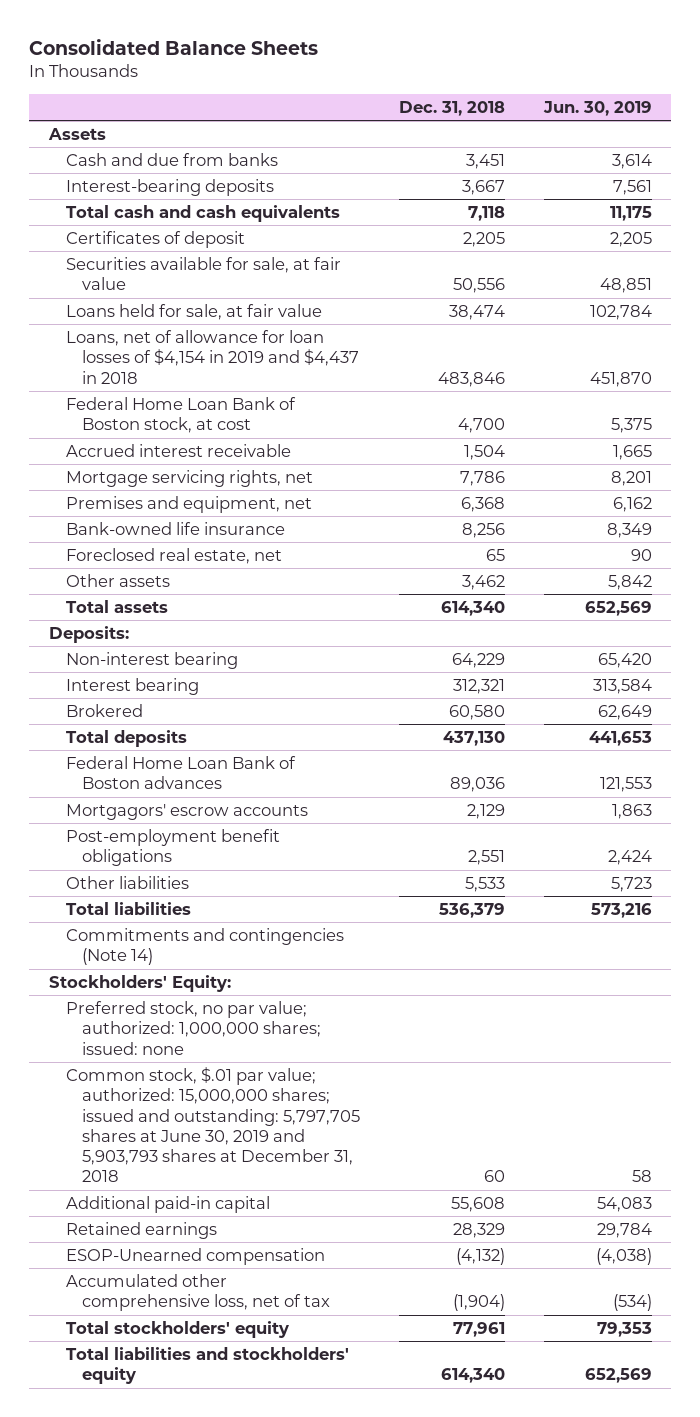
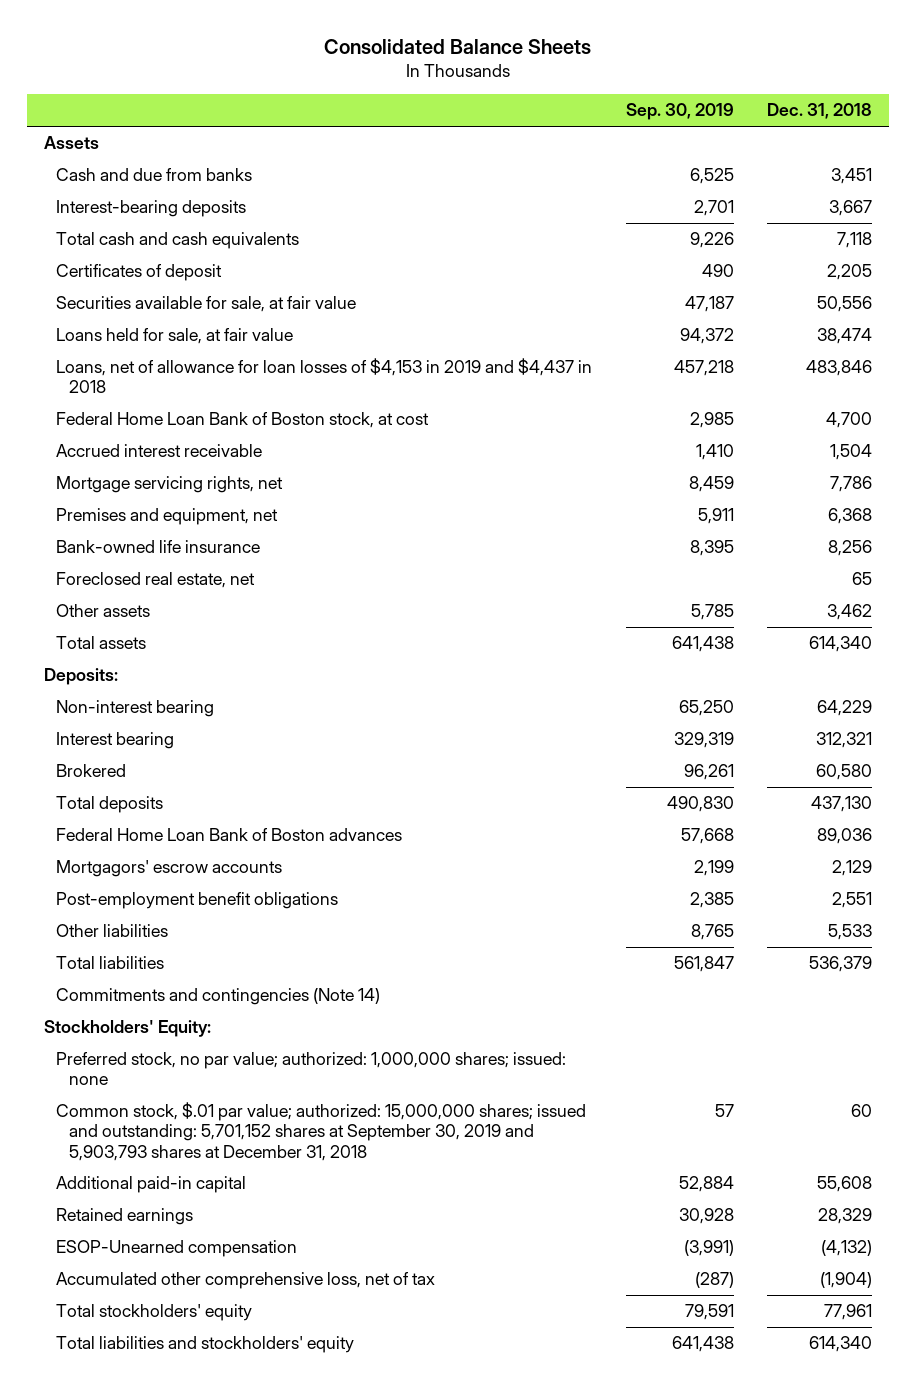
[542,101,652,117] Jun. 30, 2019 -> none
none -> [625,103,734,121] Sep. 30, 2019
[65,330,360,384] Loans, net of allowance for loan losses of $4,154 in 2019 and $4,437 in 2018 -> [56,358,593,394] Loans, net of allowance for loan losses of $4,153 in 2019 and $4,437 in 2018
[65,1067,361,1183] Common stock, $.01 par value; authorized: 15,000,000 shares; issued and outstanding: 5,797,705 shares at June 30, 2019 and 5,903,793 shares at December 31, 2018 -> [56,1102,587,1161] Common stock, $.01 par value; authorized: 15,000,000 shares; issued and outstanding: 5,701,152 shares at September 30, 2019 and 5,903,793 shares at December 31, 2018

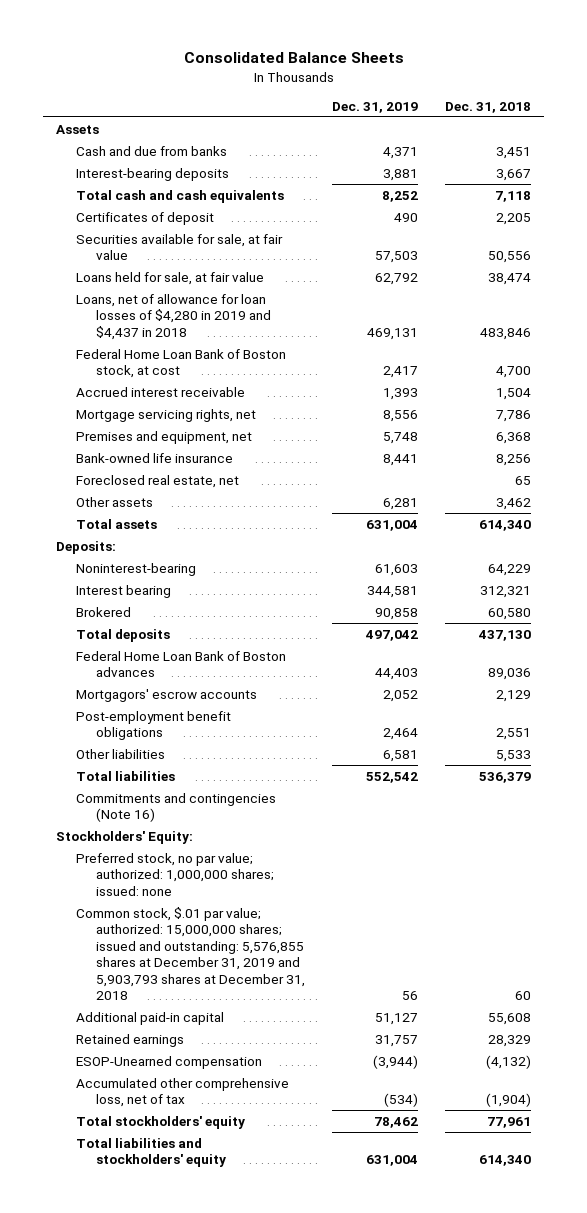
[625,103,734,121] Sep. 30, 2019 -> none
none -> [331,101,418,113] Dec. 31, 2019
[56,358,593,394] Loans, net of allowance for loan losses of $4,153 in 2019 and $4,437 in 2018 -> [76,293,271,340] Loans, net of allowance for loan losses of $4,280 in 2019 and $4,437 in 2018
[56,700,215,718] Non-interest bearing -> [76,562,197,576] Noninterest-bearing
[56,988,381,1006] Commitments and contingencies (Note 14) -> [76,792,277,823] Commitments and contingencies (Note 16)
[56,1102,587,1161] Common stock, $.01 par value; authorized: 15,000,000 shares; issued and outstanding: 5,701,152 shares at September 30, 2019 and 5,903,793 shares at December 31, 2018 -> [76,906,305,1001] Common stock, $.01 par value; authorized: 15,000,000 shares; issued and outstanding: 5,576,855 shares at December 31, 2019 and 5,903,793 shares at December 31, 2018

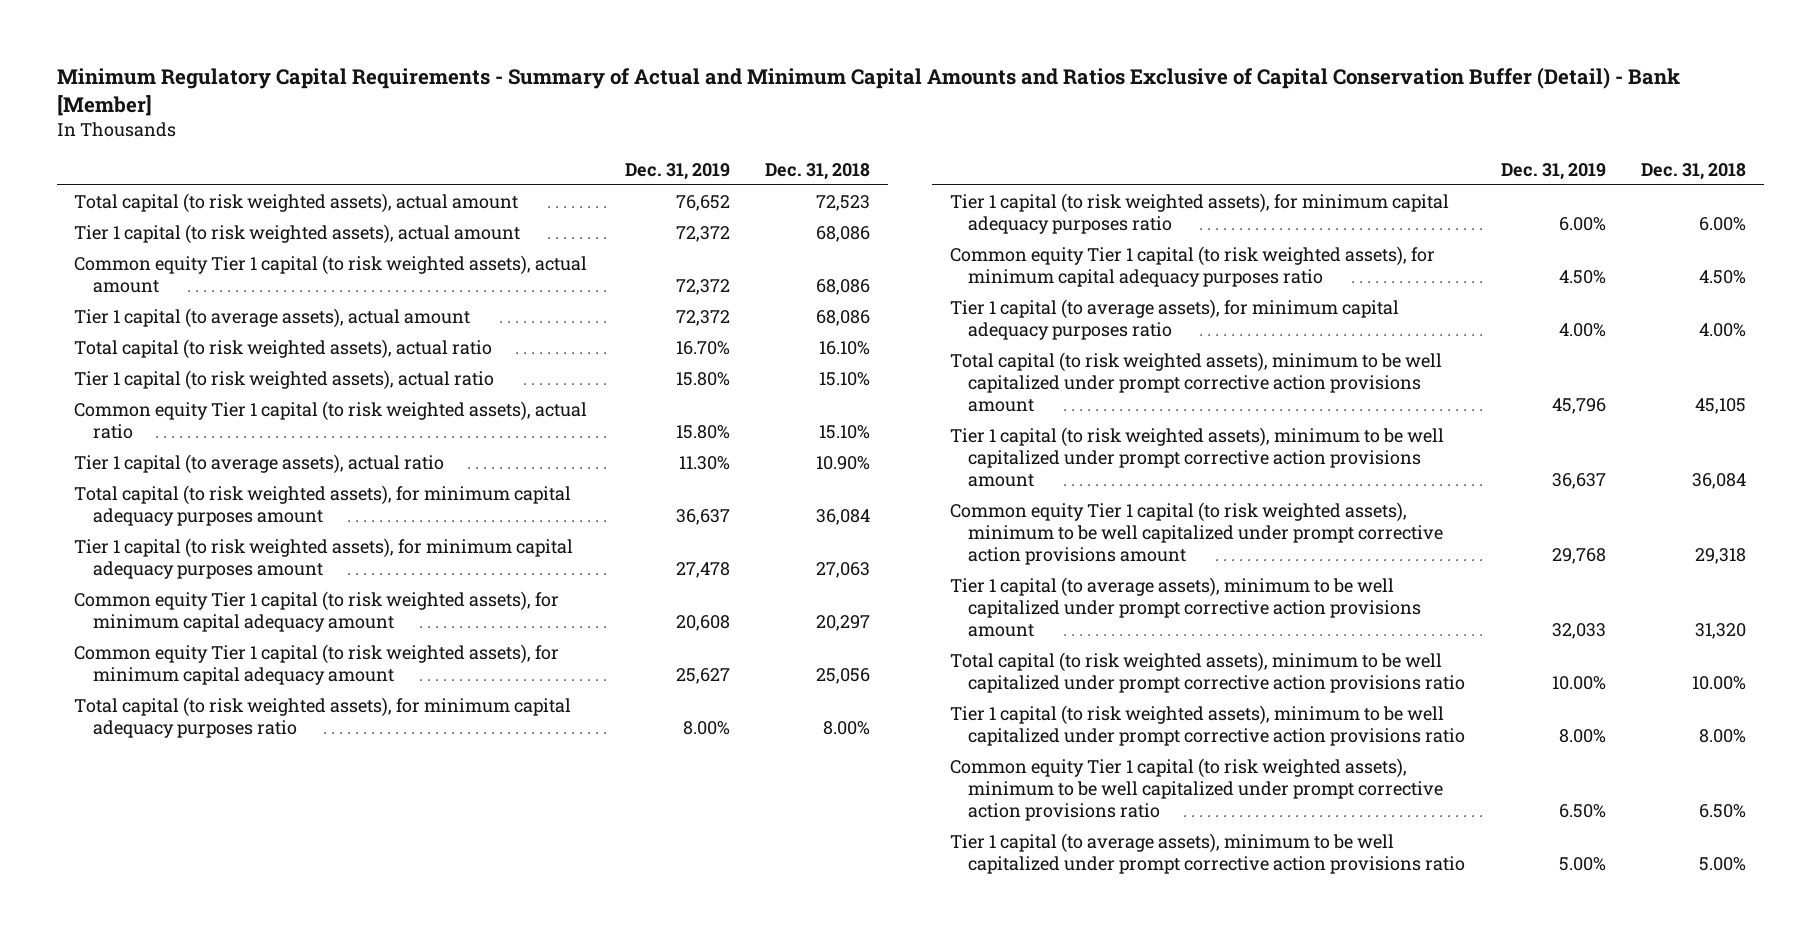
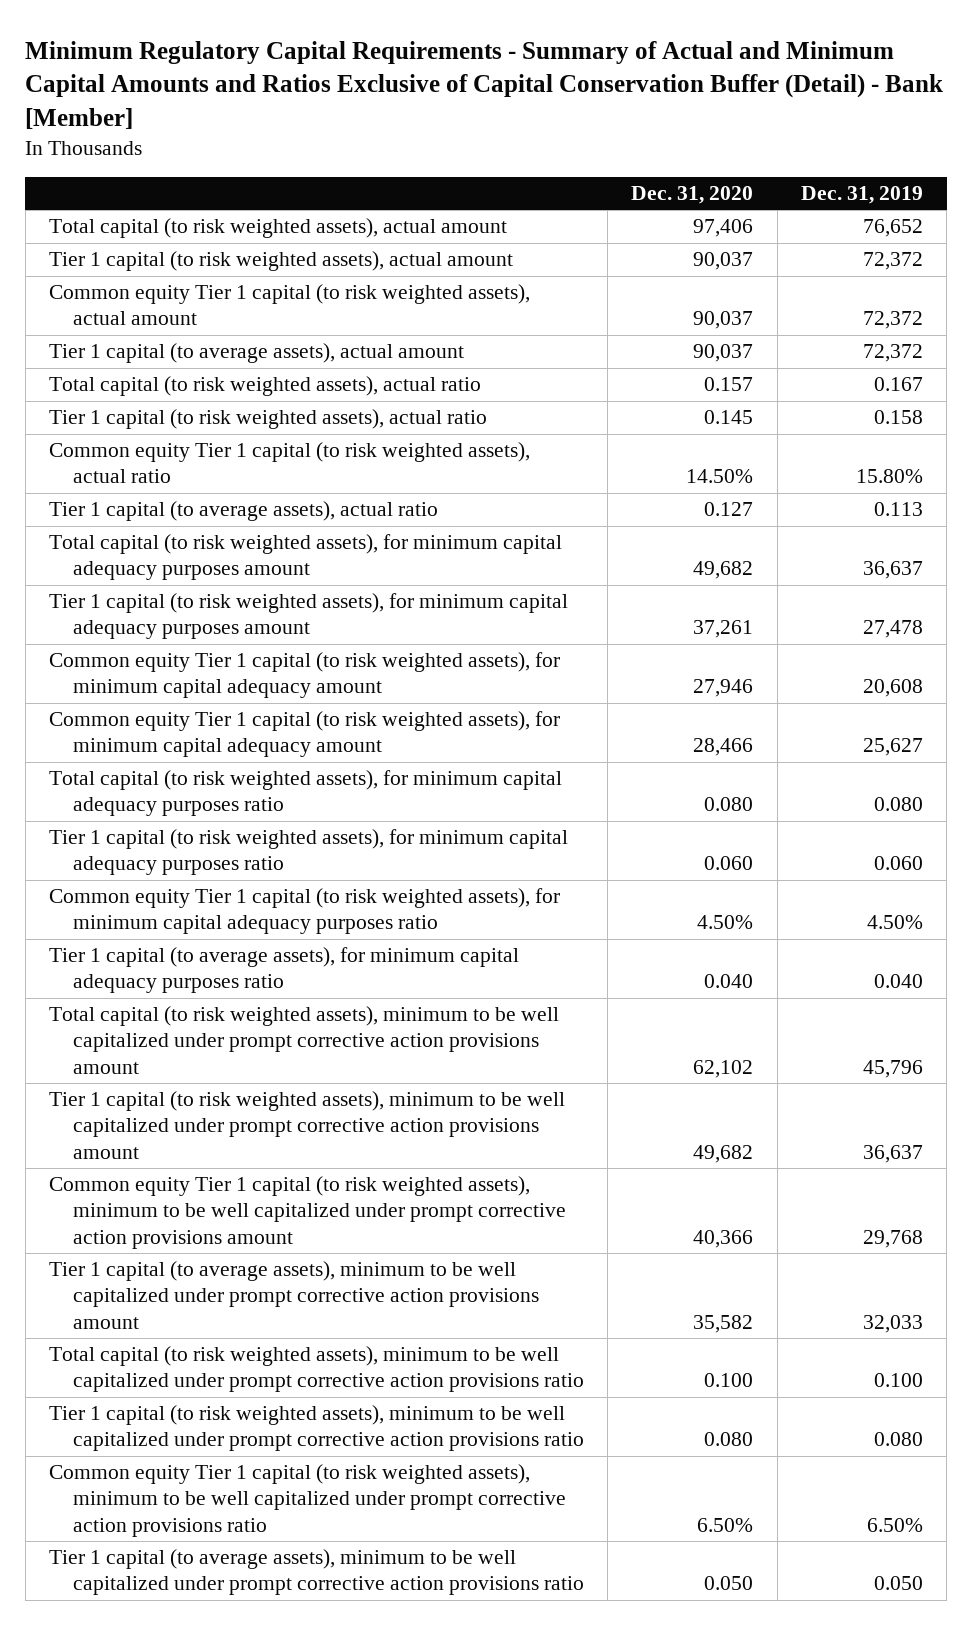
[765,163,871,181] Dec. 31, 2018 -> none
none -> [631,186,754,205] Dec. 31, 2020
[675,340,730,355] 16.70% -> [873,377,923,392] 0.167
[675,371,730,386] 15.80% -> [873,410,923,425] 0.158
[678,455,730,470] 11.30% -> [873,502,923,517] 0.113
[682,720,730,735] 8.00% -> [873,797,923,812] 0.080
[1558,216,1606,231] 6.00% -> [873,856,923,871] 0.060
[1558,322,1606,337] 4.00% -> [873,974,923,989] 0.040
[1551,675,1606,690] 10.00% -> [873,1373,923,1388] 0.100
[1558,728,1606,743] 8.00% -> [873,1432,923,1447] 0.080
[1558,856,1606,871] 5.00% -> [873,1576,923,1591] 0.050

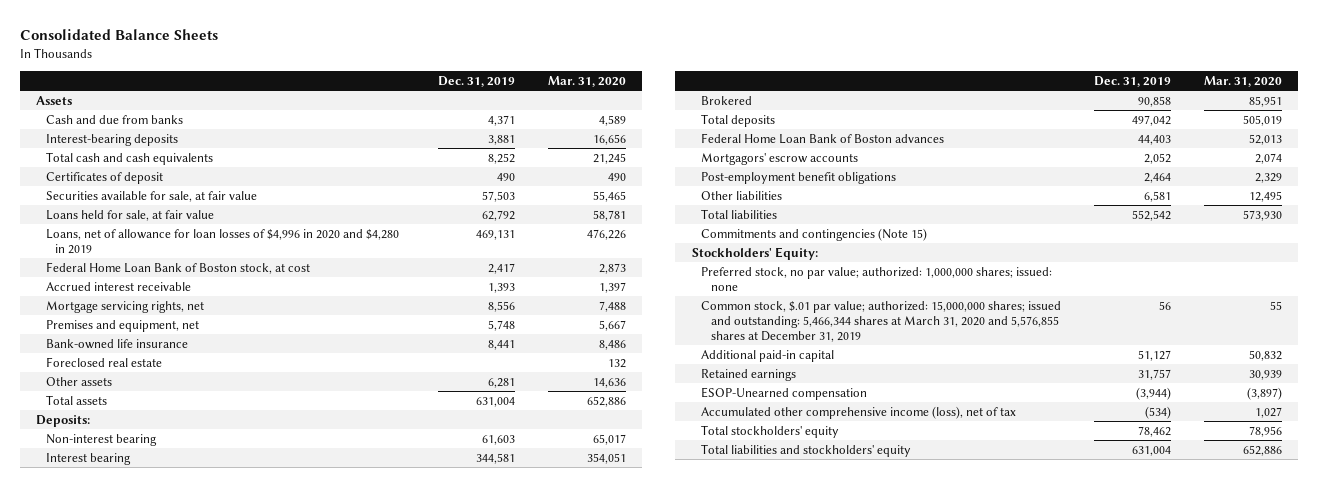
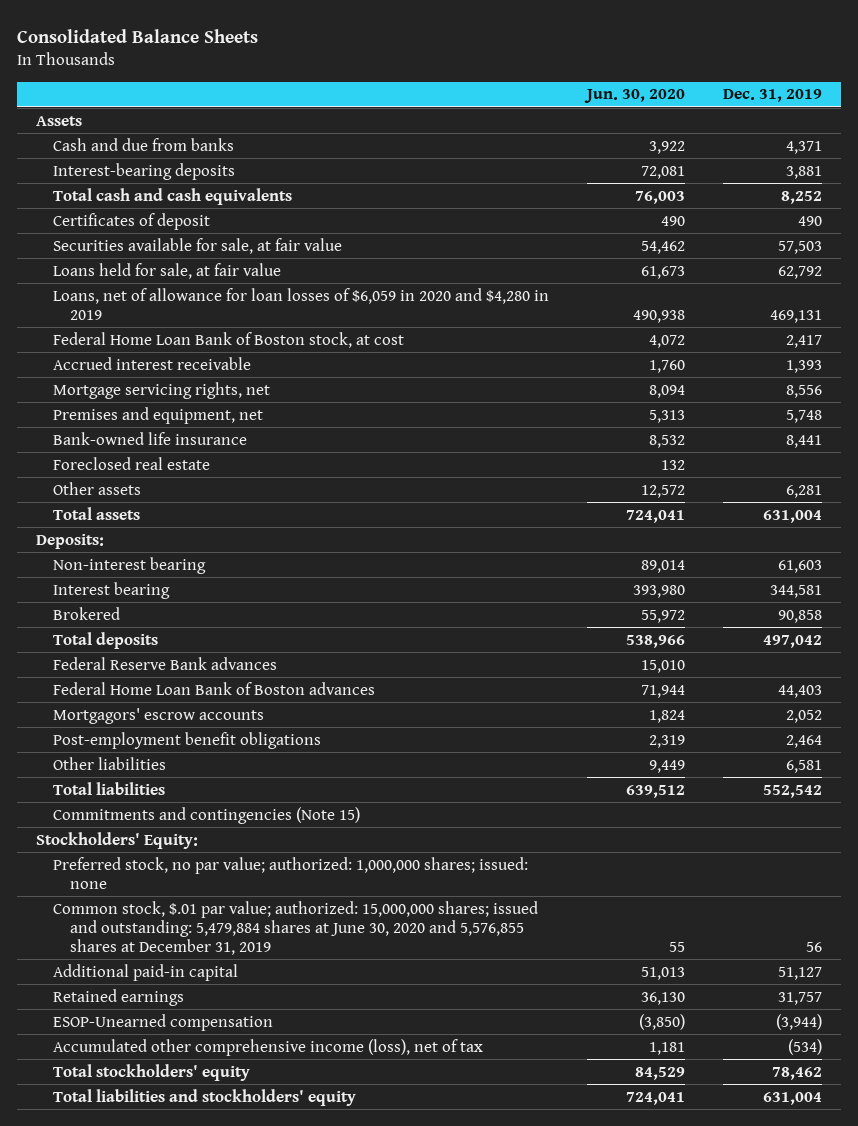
[547,76,626,88] Mar. 31, 2020 -> none
none -> [584,89,686,104] Jun. 30, 2020
[45,228,399,254] Loans, net of allowance for loan losses of $4,996 in 2020 and $4,280 in 2019 -> [53,287,550,320] Loans, net of allowance for loan losses of $6,059 in 2020 and $4,280 in 2019
none -> [53,656,278,670] Federal Reserve Bank advances
[701,300,1062,343] Common stock, $.01 par value; authorized: 15,000,000 shares; issued and outstanding: 5,466,344 shares at March 31, 2020 and 5,576,855 shares at December 31, 2019 -> [53,900,539,955] Common stock, $.01 par value; authorized: 15,000,000 shares; issued and outstanding: 5,479,884 shares at June 30, 2020 and 5,576,855 shares at December 31, 2019

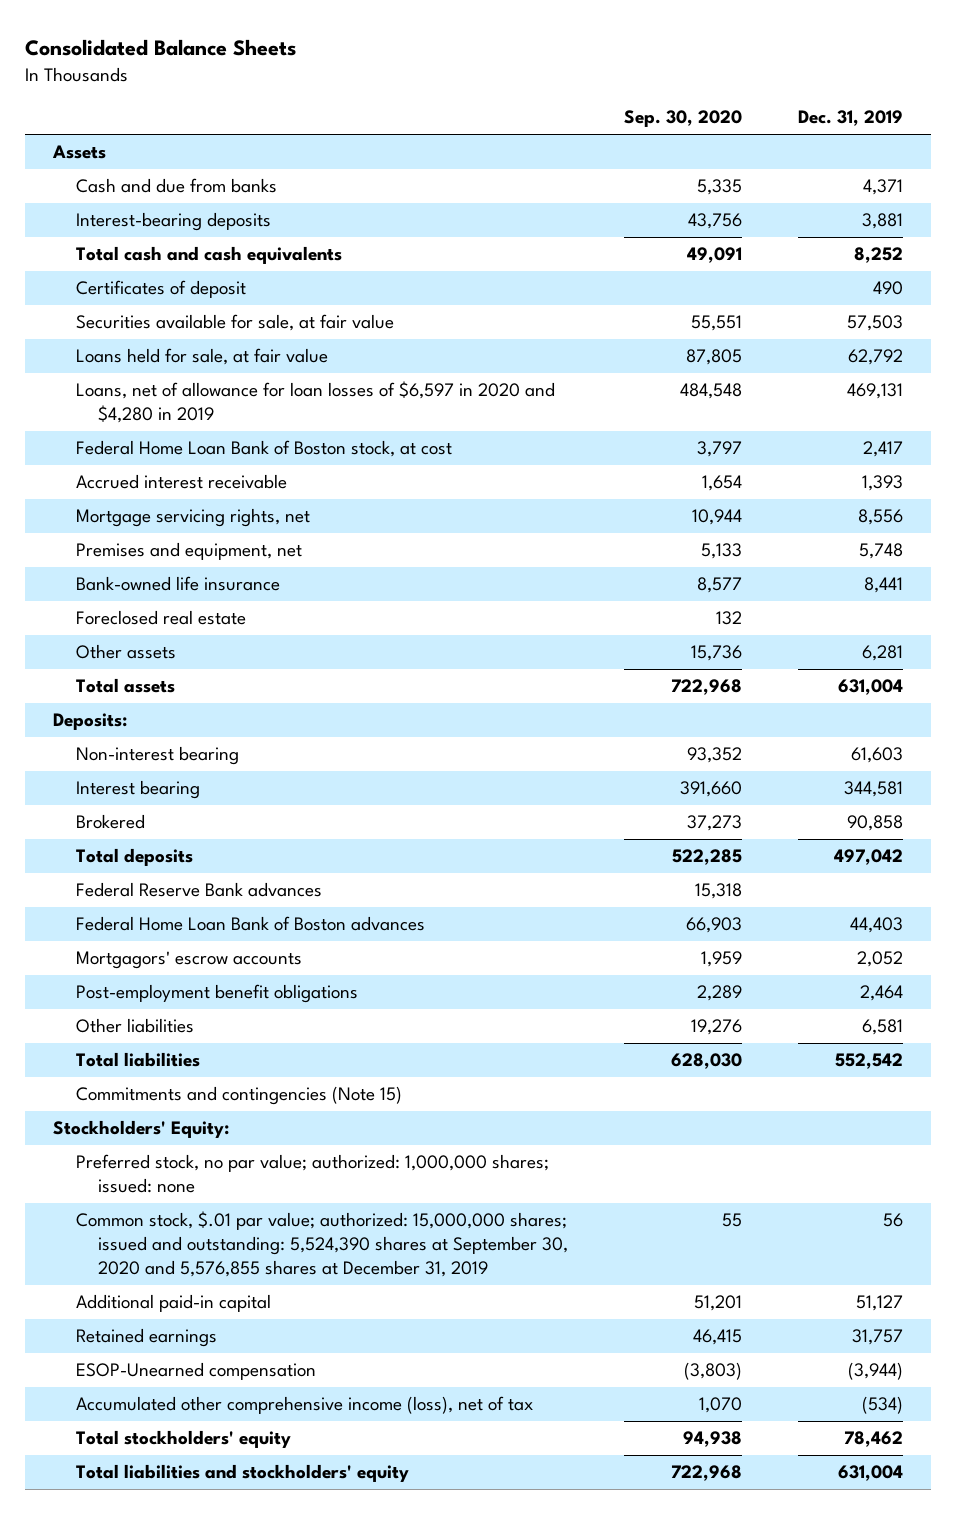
[584,89,686,104] Jun. 30, 2020 -> none
none -> [624,110,743,128] Sep. 30, 2020
[53,287,550,320] Loans, net of allowance for loan losses of $6,059 in 2020 and $4,280 in 2019 -> [75,381,555,424] Loans, net of allowance for loan losses of $6,597 in 2020 and $4,280 in 2019
[53,900,539,955] Common stock, $.01 par value; authorized: 15,000,000 shares; issued and outstanding: 5,479,884 shares at June 30, 2020 and 5,576,855 shares at December 31, 2019 -> [75,1211,569,1278] Common stock, $.01 par value; authorized: 15,000,000 shares; issued and outstanding: 5,524,390 shares at September 30, 2020 and 5,576,855 shares at December 31, 2019

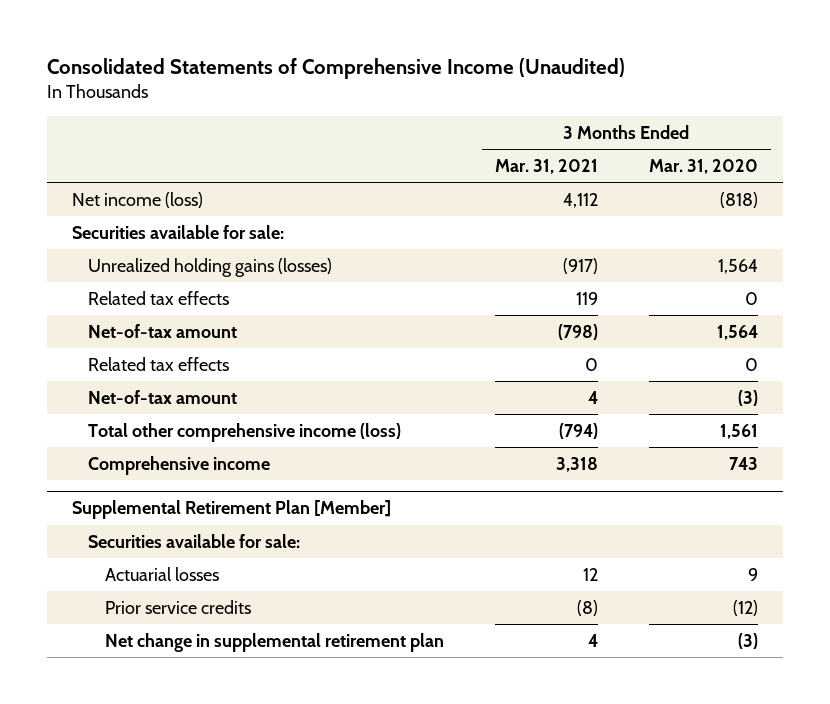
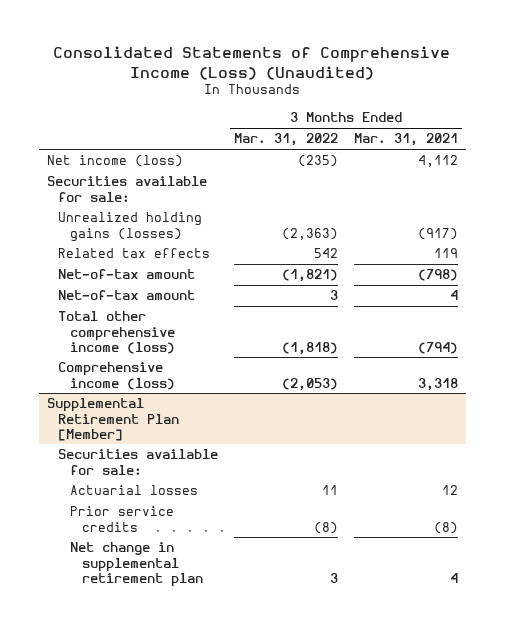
[46,58,625,80] Consolidated Statements of Comprehensive Income (Unaudited) -> [53,46,451,80] Consolidated Statements of Comprehensive Income (Loss) (Unaudited)
[648,158,758,174] Mar. 31, 2020 -> none
none -> [234,133,339,147] Mar. 31, 2022
[88,356,230,371] Related tax effects -> none
[88,455,271,475] Comprehensive income -> [58,362,175,390] Comprehensive income (loss)

